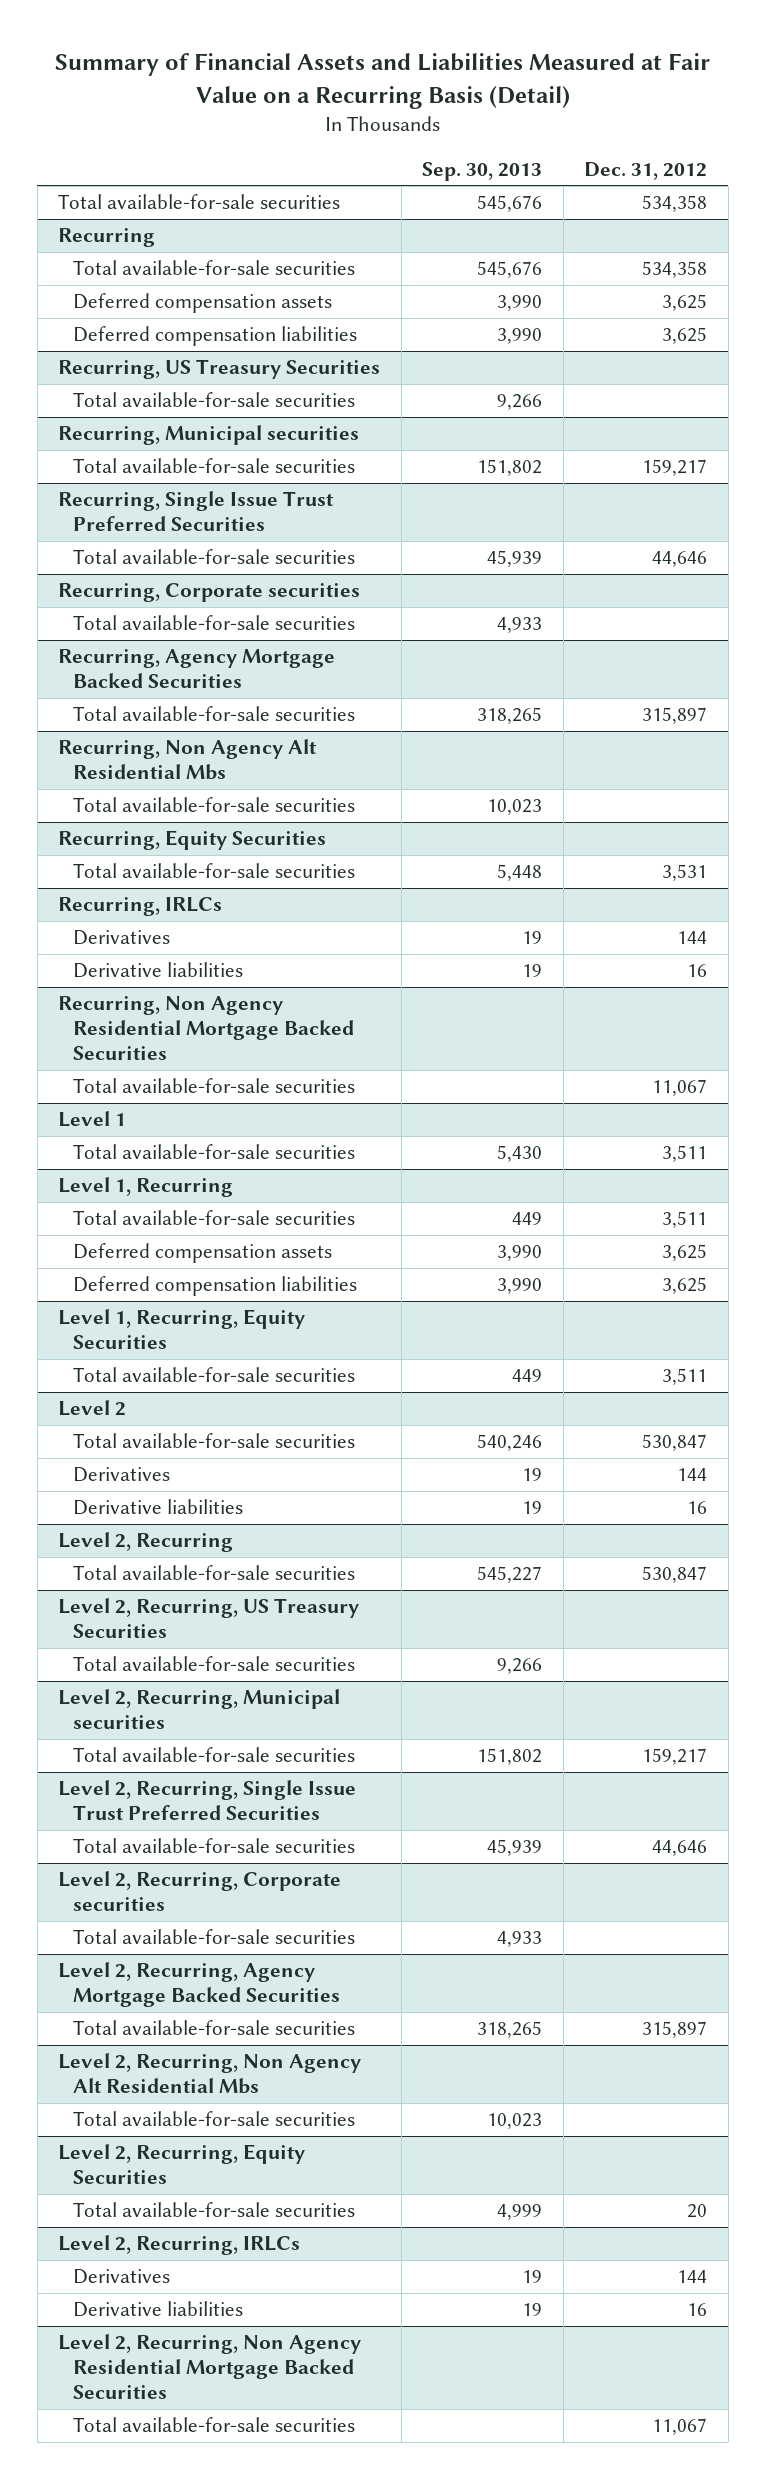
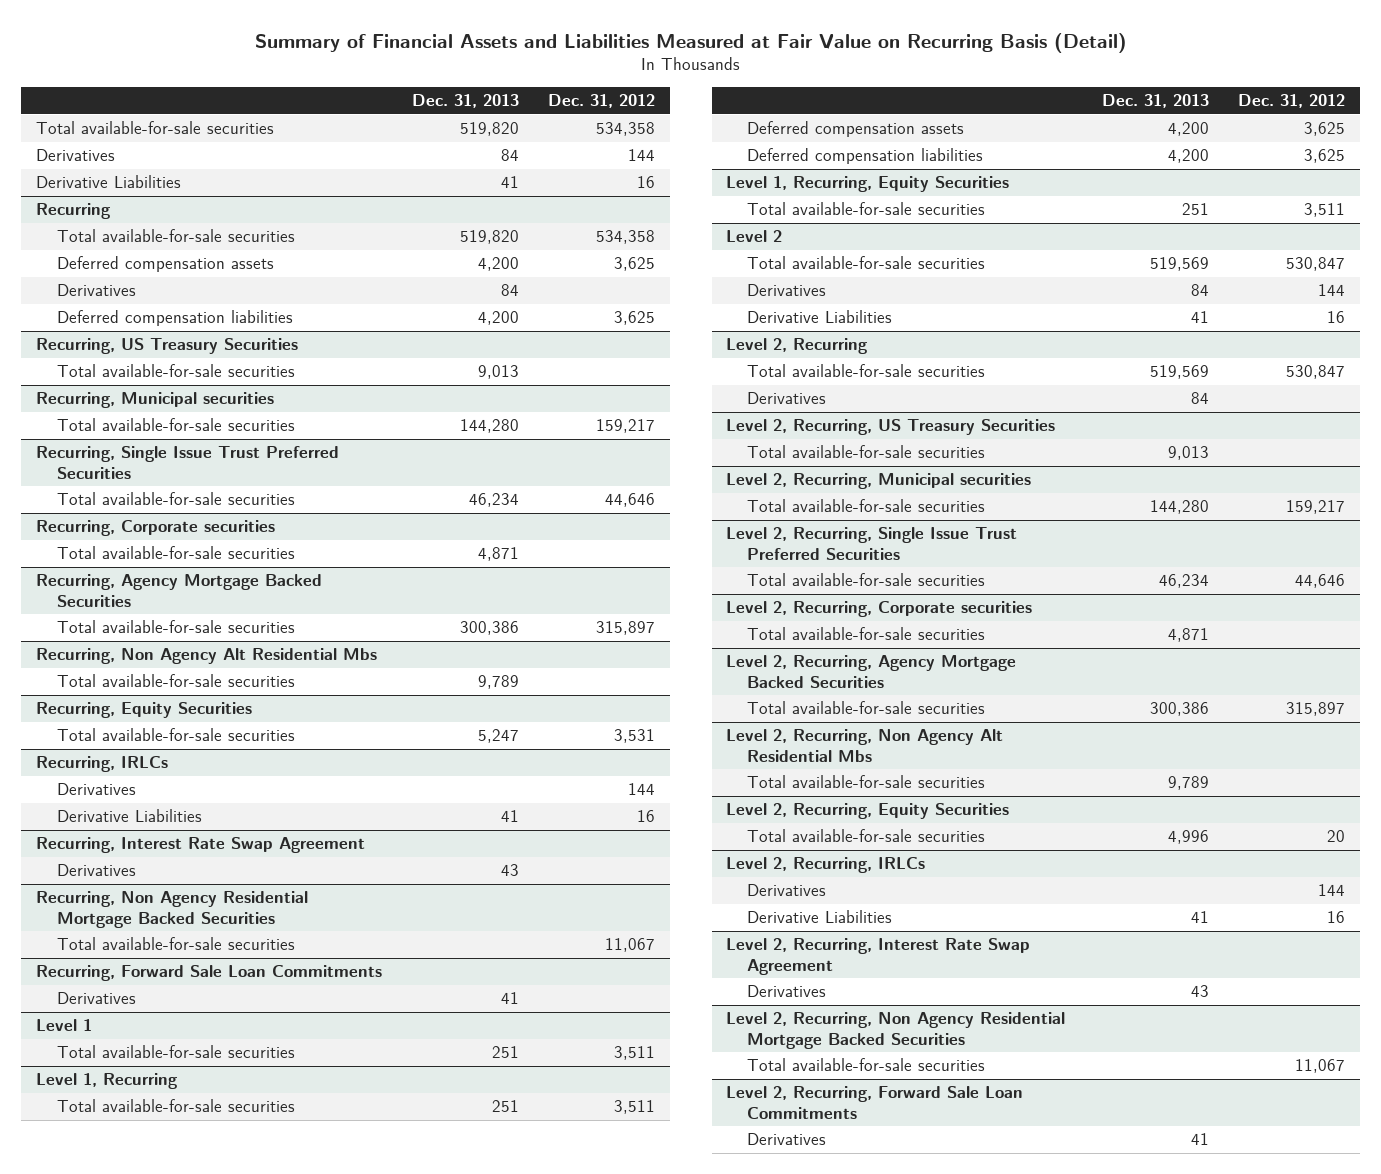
[54,53,710,109] Summary of Financial Assets and Liabilities Measured at Fair Value on a Recurring Basis (Detail) -> [254,32,1127,53] Summary of Financial Assets and Liabilities Measured at Fair Value on Recurring Basis (Detail)
[422,161,543,181] Sep. 30, 2013 -> none
none -> [411,94,519,109] Dec. 31, 2013
none -> [36,149,116,162] Derivatives
none -> [36,175,182,189] Derivative Liabilities
none -> [56,284,136,297] Derivatives
[73,962,244,979] Derivative liabilities -> [56,809,202,823] Derivative Liabilities
none -> [36,837,366,854] Recurring, Interest Rate Swap Agreement
none -> [56,864,136,877] Derivatives
none -> [36,965,383,982] Recurring, Forward Sale Loan Commitments
none -> [56,992,136,1005] Derivatives
[73,1499,244,1516] Derivative liabilities -> [746,310,892,324] Derivative Liabilities
none -> [746,392,826,405] Derivatives
[73,2301,244,2318] Derivative liabilities -> [746,910,892,924] Derivative Liabilities
none -> [726,938,1031,975] Level 2, Recurring, Interest Rate Swap Agreement
none -> [746,985,826,998] Derivatives
none -> [726,1086,1024,1119] Level 2, Recurring, Forward Sale Loan Commitments
none -> [746,1133,826,1146] Derivatives

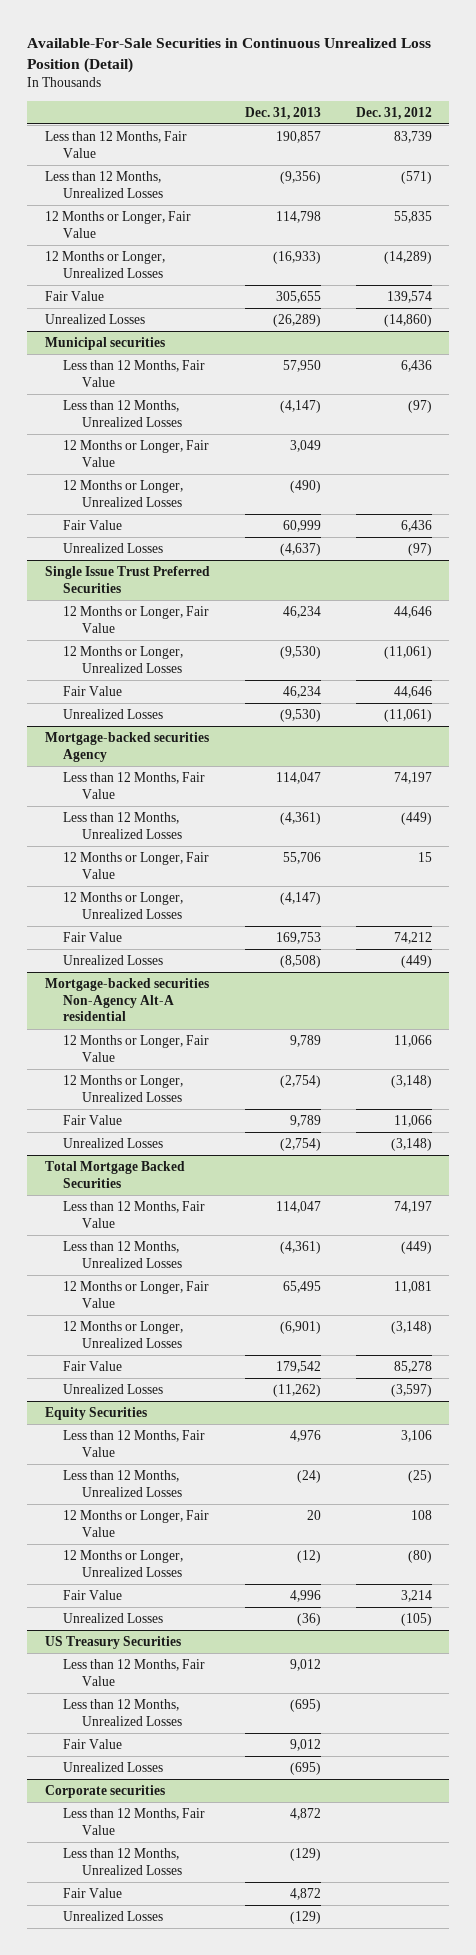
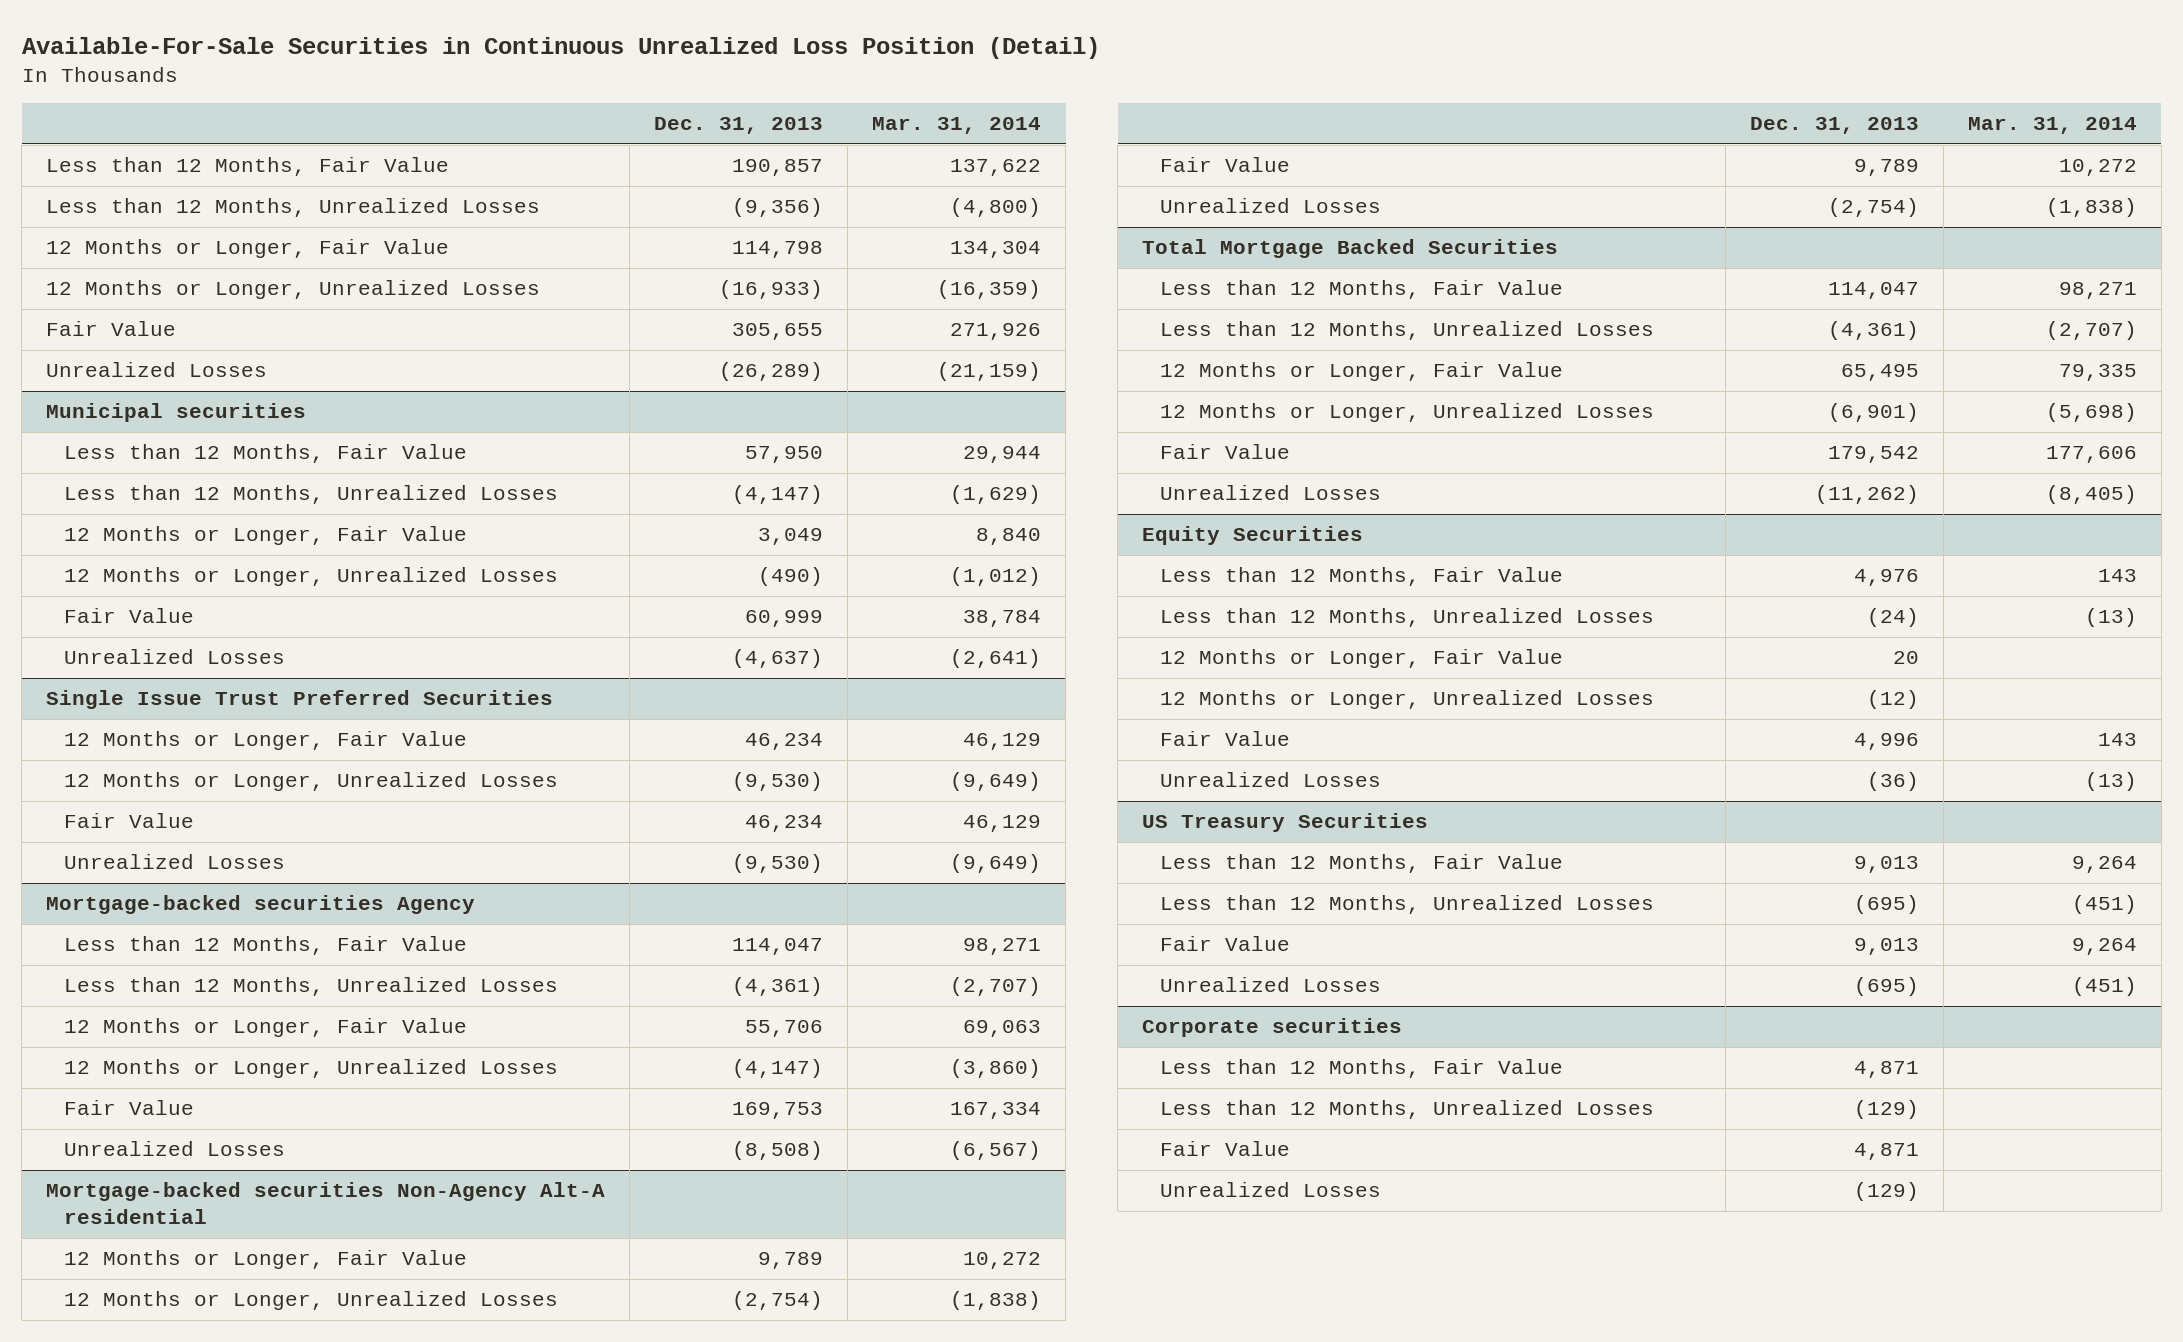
[355,106,432,120] Dec. 31, 2012 -> none
none -> [872,117,1042,135] Mar. 31, 2014
[289,1659,321,1672] 9,012 -> [1854,856,1920,874] 9,013
[289,1739,321,1752] 9,012 -> [1854,938,1920,956] 9,013
[289,1808,321,1821] 4,872 -> [1854,1061,1920,1079] 4,871
[289,1888,321,1901] 4,872 -> [1854,1143,1920,1161] 4,871

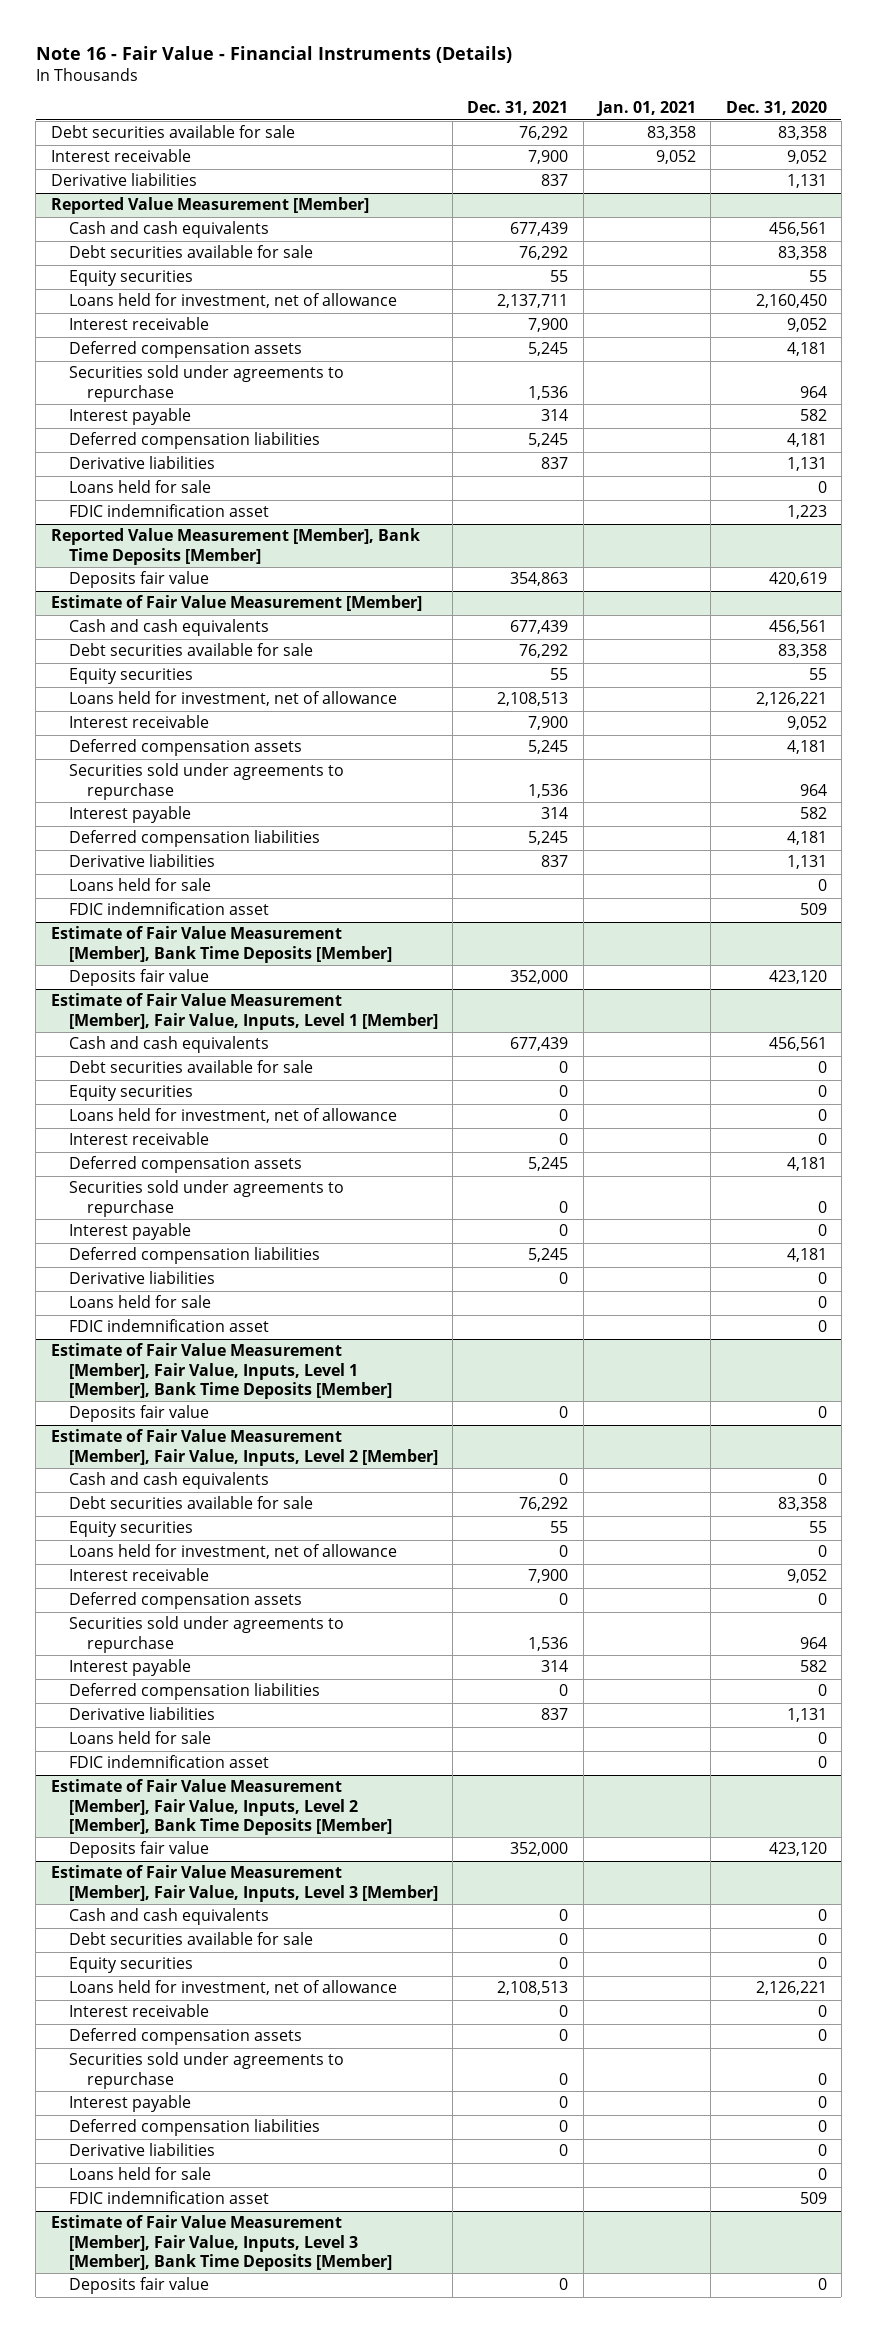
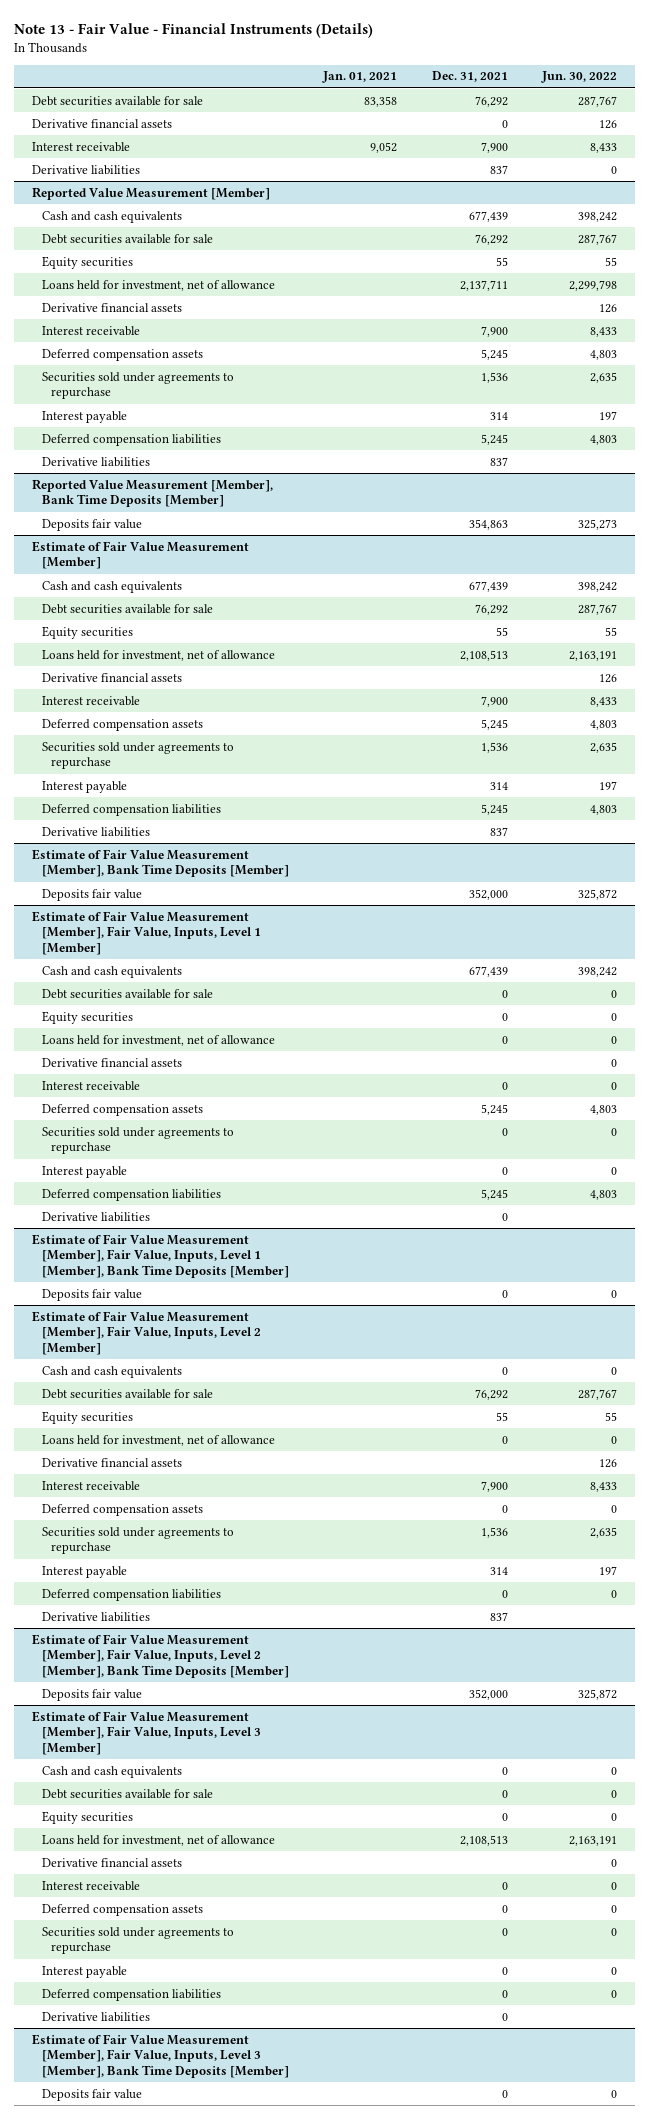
[35,45,512,63] Note 16 - Fair Value - Financial Instruments (Details) -> [14,23,374,39] Note 13 - Fair Value - Financial Instruments (Details)
[725,101,827,116] Dec. 31, 2020 -> none
none -> [541,71,618,84] Jun. 30, 2022
none -> [31,118,172,128] Derivative financial assets
none -> [41,302,182,312] Derivative financial assets
[68,480,211,494] Loans held for sale -> none
[68,504,269,518] FDIC indemnification asset -> none
none -> [41,672,182,682] Derivative financial assets
[68,878,211,892] Loans held for sale -> none
[68,902,269,916] FDIC indemnification asset -> none
none -> [41,1057,182,1067] Derivative financial assets
[68,1295,211,1309] Loans held for sale -> none
[68,1319,269,1333] FDIC indemnification asset -> none
none -> [41,1457,182,1467] Derivative financial assets
[68,1731,211,1745] Loans held for sale -> none
[68,1755,269,1769] FDIC indemnification asset -> none
none -> [41,1857,182,1867] Derivative financial assets
[68,2167,211,2181] Loans held for sale -> none
[68,2191,269,2205] FDIC indemnification asset -> none

